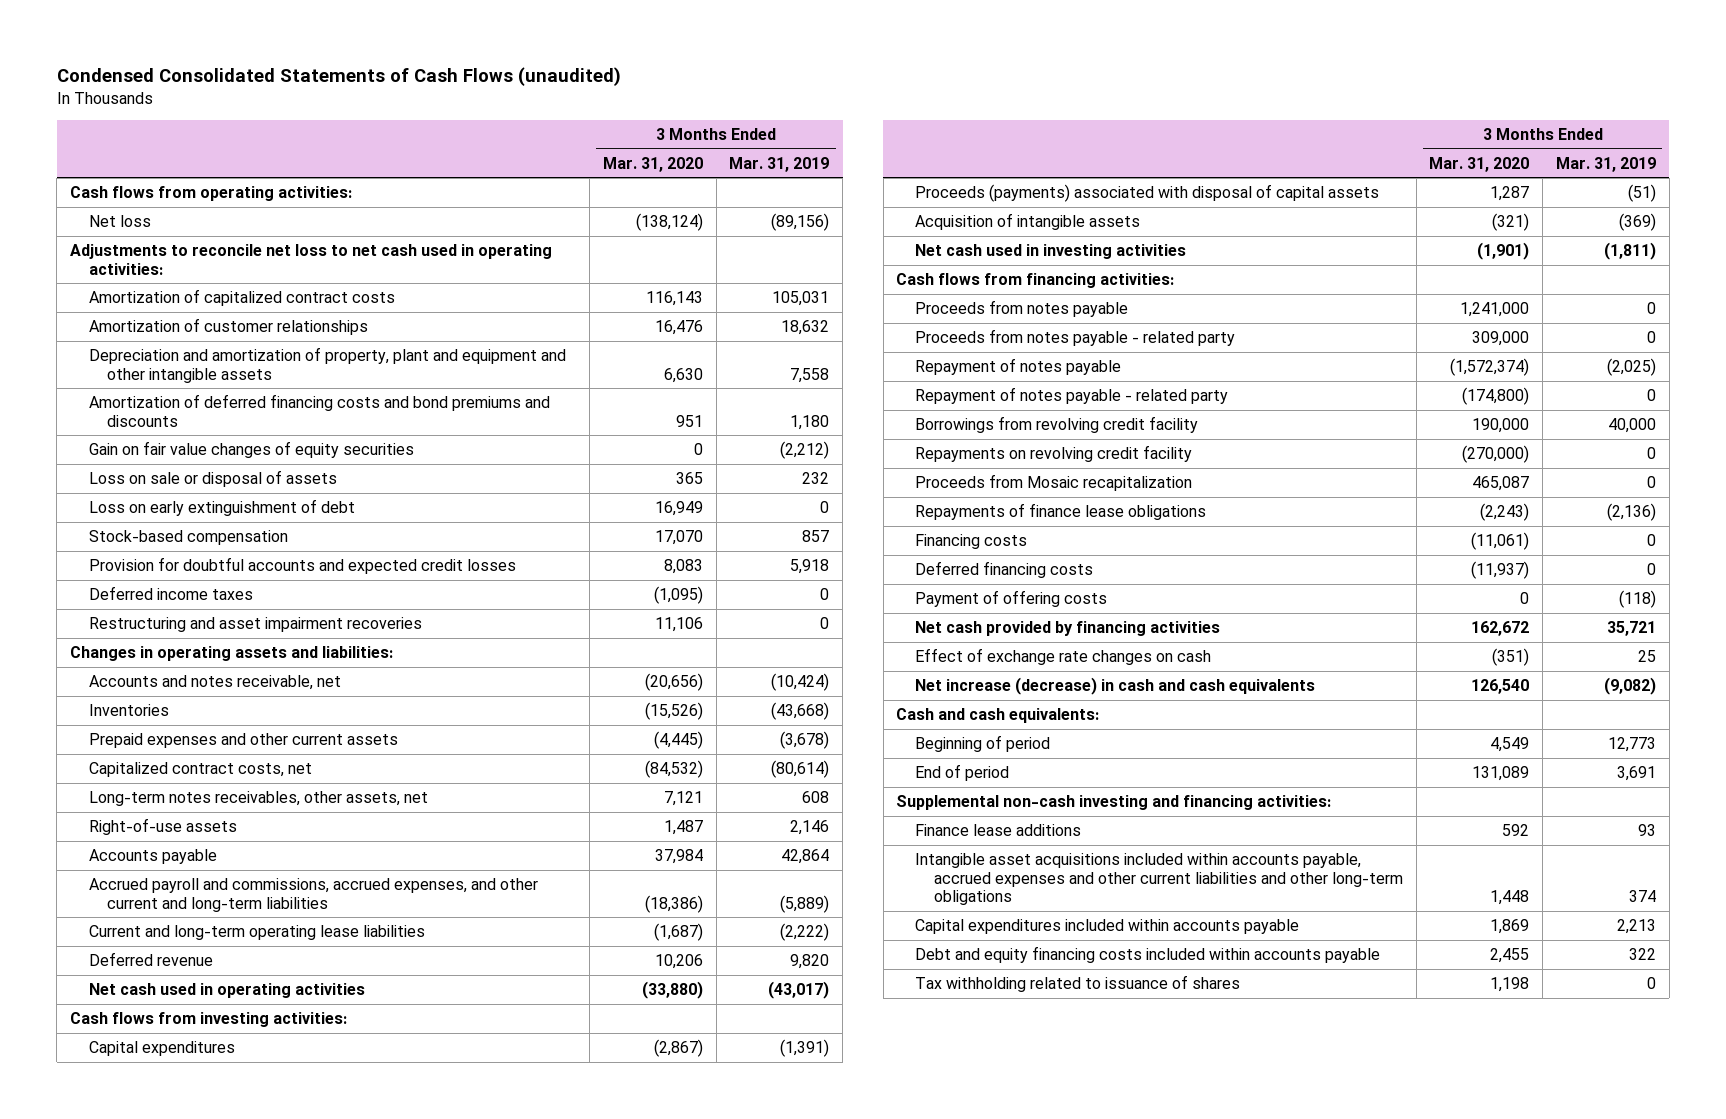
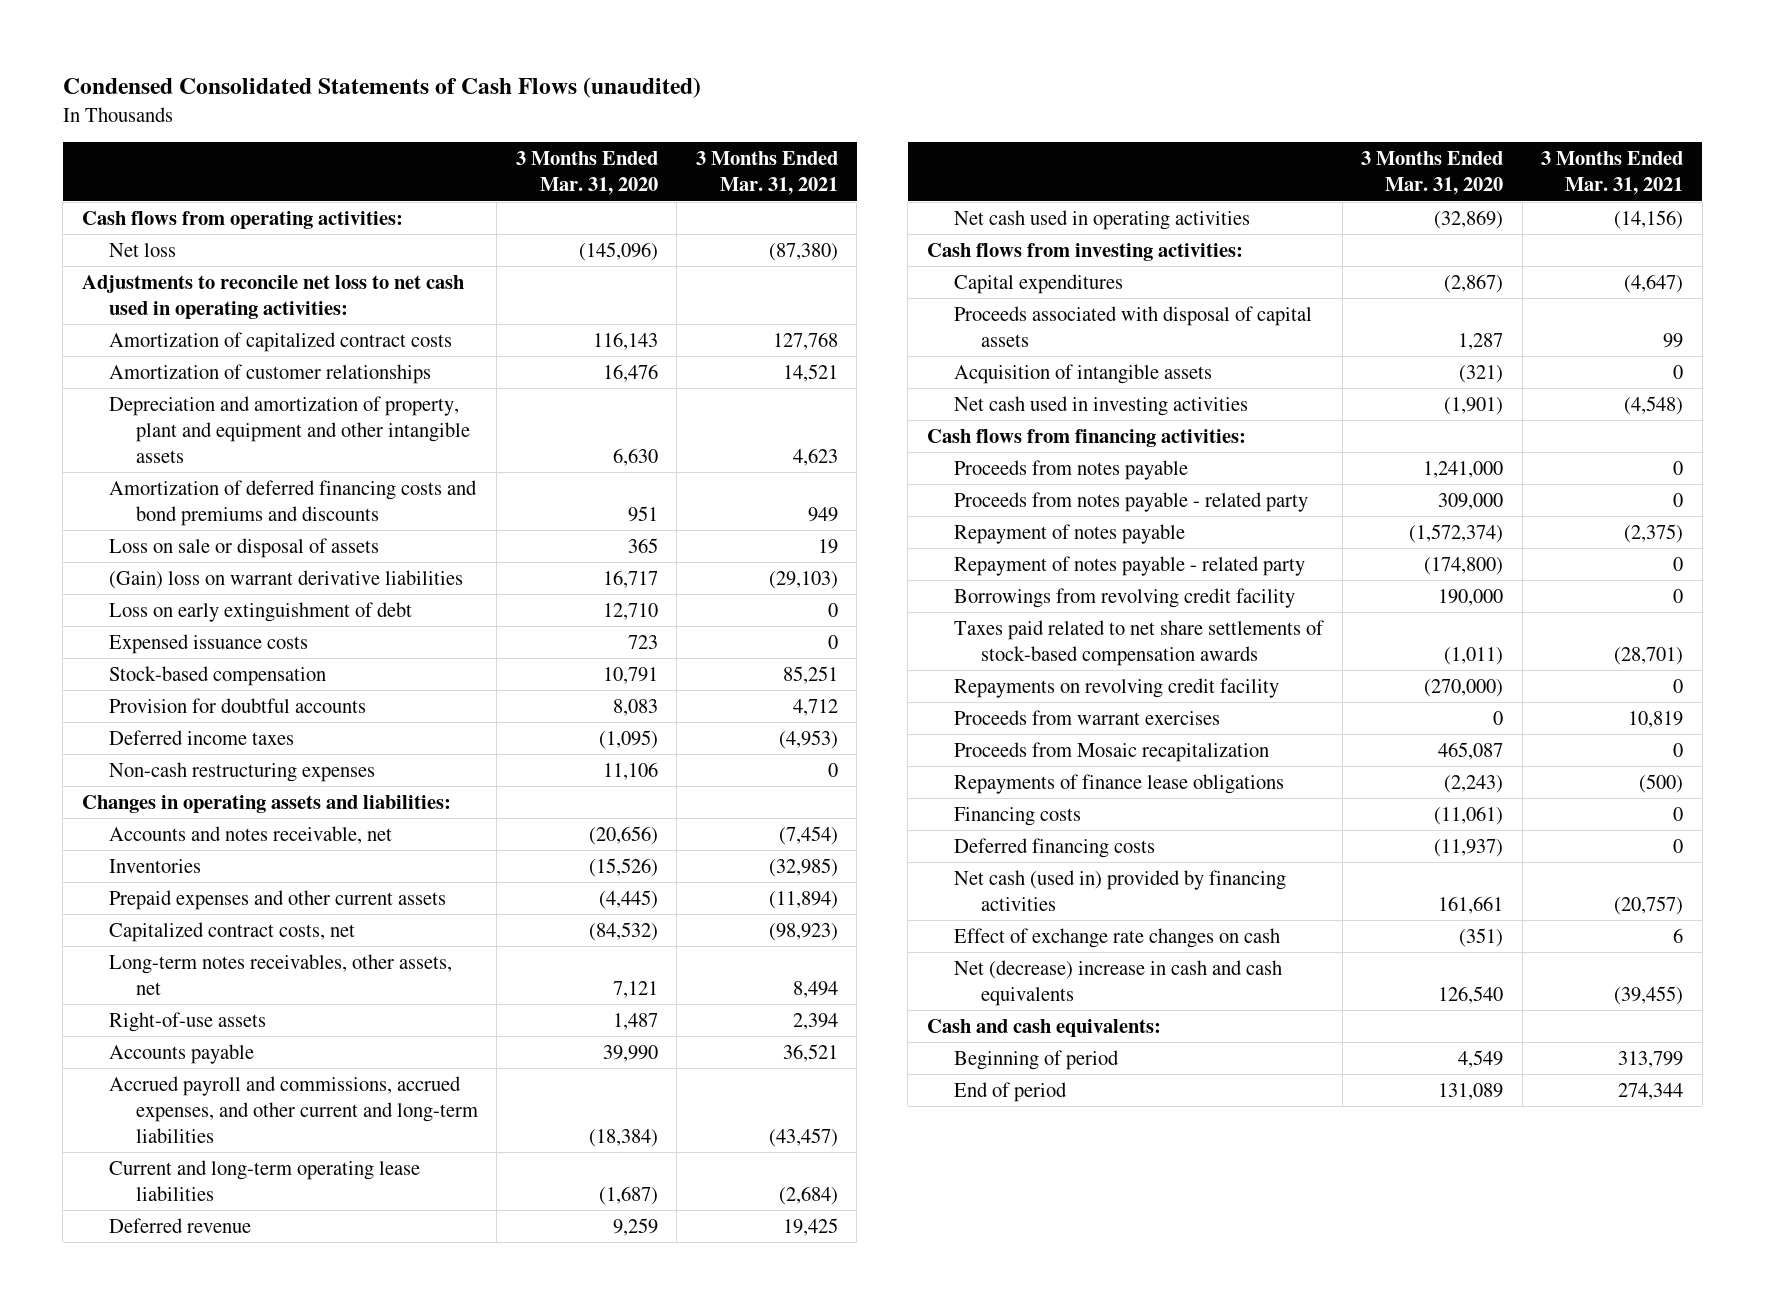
[729,156,830,172] Mar. 31, 2019 -> none
none -> [695,151,838,196] 3 Months Ended Mar. 31, 2021
[635,213,703,232] (138,124) -> [578,241,658,261] (145,096)
[88,441,414,459] Gain on fair value changes of equity securities -> none
none -> [108,569,463,589] (Gain) loss on warrant derivative liabilities
[654,501,703,517] 16,949 -> [602,602,658,620] 12,710
none -> [108,633,308,654] Expensed issuance costs
[654,530,703,546] 17,070 -> [602,666,658,684] 10,791
[88,557,516,575] Provision for doubtful accounts and expected credit losses -> [108,697,366,713] Provision for doubtful accounts
[88,617,422,633] Restructuring and asset impairment recoveries -> [108,761,375,782] Non-cash restructuring expenses
[654,849,703,865] 37,984 -> [602,1044,658,1062] 39,990
[644,894,703,913] (18,386) -> [588,1128,658,1147] (18,384)
[654,954,703,970] 10,206 -> [612,1217,658,1236] 9,259
[641,981,703,1000] (33,880) -> [1434,209,1504,229] (32,869)
[915,184,1380,203] Proceeds (payments) associated with disposal of capital assets -> [953,305,1312,347] Proceeds associated with disposal of capital assets
none -> [953,619,1324,666] Taxes paid related to net share settlements of stock-based compensation awards
none -> [953,709,1220,725] Proceeds from warrant exercises
[915,590,1108,608] Payment of offering costs -> none
[915,621,1221,637] Net cash provided by financing activities -> [953,869,1286,911] Net cash (used in) provided by financing activities
[1471,621,1530,637] 162,672 -> [1438,895,1504,914] 161,661
[915,677,1316,696] Net increase (decrease) in cash and cash equivalents -> [953,959,1282,1006] Net (decrease) increase in cash and cash equivalents
[896,795,1332,811] Supplemental non-cash investing and financing activities: -> none
[915,824,1082,837] Finance lease additions -> none
[915,853,1403,906] Intangible asset acquisitions included within accounts payable, accrued expenses and other current liabilities and other long-term obligations -> none
[915,919,1300,935] Capital expenditures included within accounts payable -> none
[915,946,1381,964] Debt and equity financing costs included within accounts payable -> none
[915,975,1241,993] Tax withholding related to issuance of shares -> none

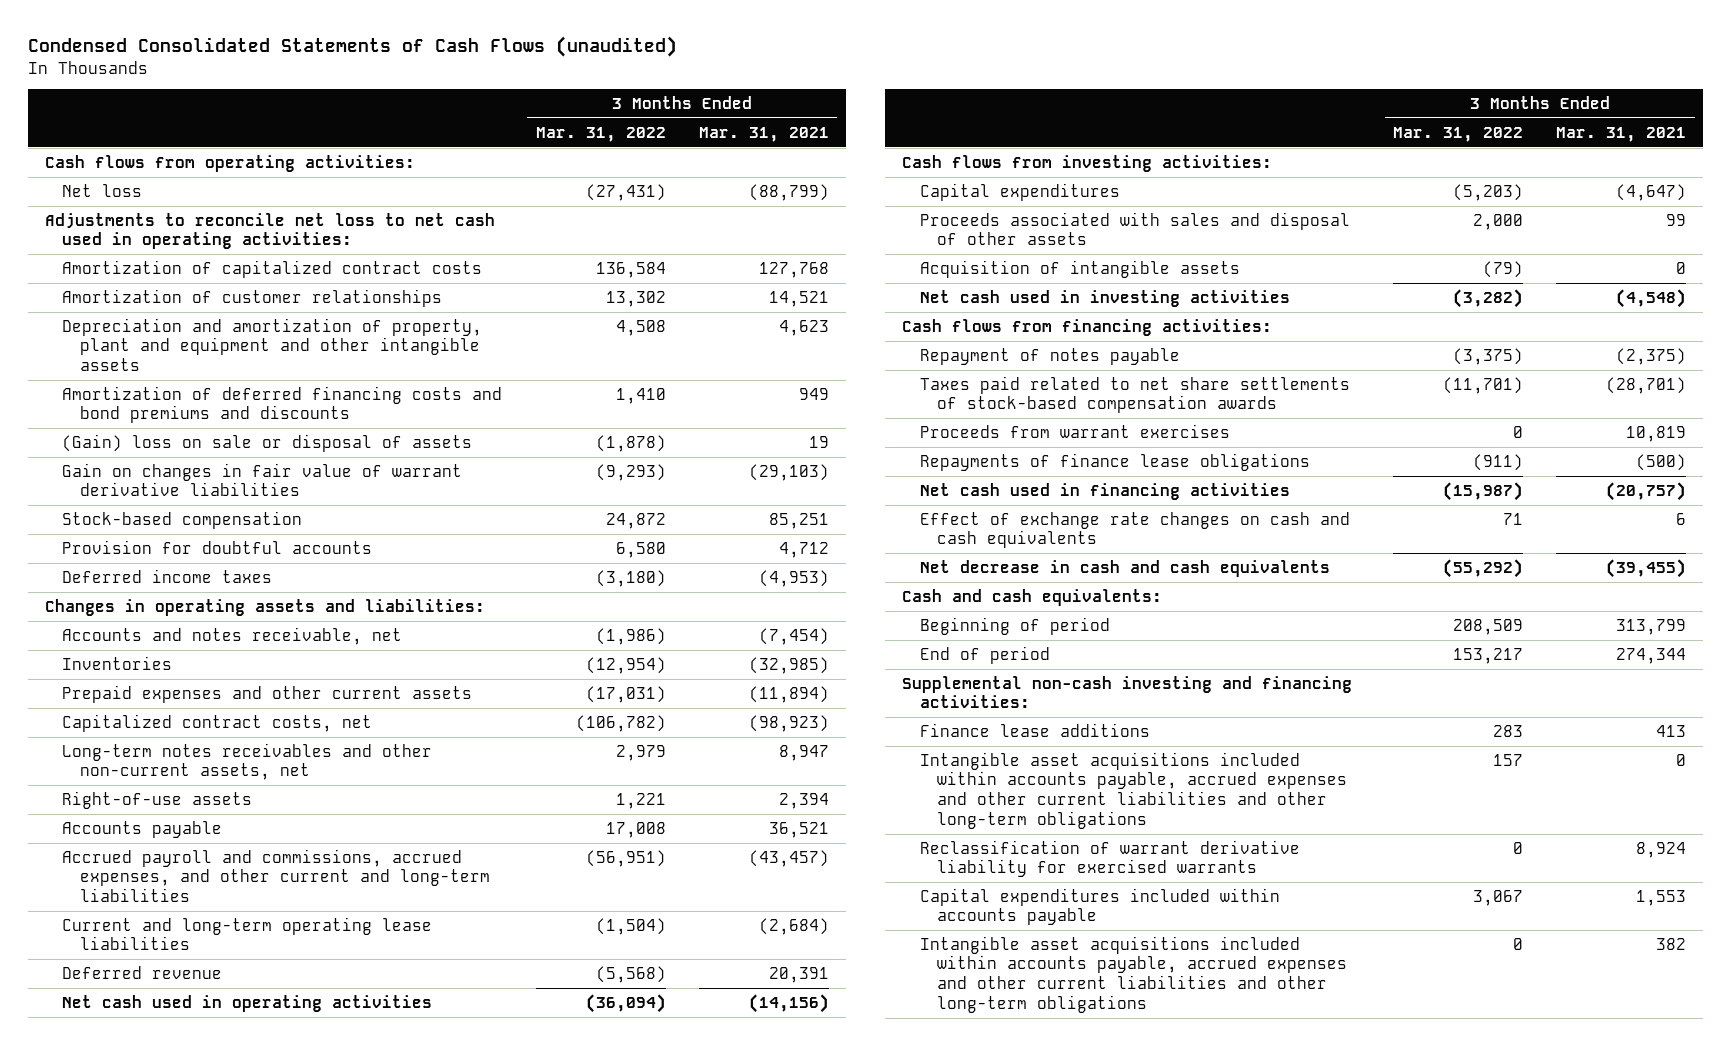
[515,151,658,196] 3 Months Ended Mar. 31, 2020 -> none
none -> [535,126,666,142] Mar. 31, 2022
[768,242,838,261] (87,380) -> [749,183,830,201] (88,799)
[108,601,412,622] Loss on early extinguishment of debt -> none
[108,633,308,654] Expensed issuance costs -> none
[108,537,379,558] Loss on sale or disposal of assets -> [62,433,473,452] (Gain) loss on sale or disposal of assets
[108,569,463,589] (Gain) loss on warrant derivative liabilities -> [62,462,463,497] Gain on changes in fair value of warrant derivative liabilities
[108,761,375,782] Non-cash restructuring expenses -> none
[108,953,452,995] Long-term notes receivables, other assets, net -> [62,742,433,781] Long-term notes receivables and other non-current assets, net
[792,980,838,998] 8,494 -> [779,744,830,761] 8,947
[782,1217,838,1236] 19,425 -> [769,966,830,983] 20,391
[953,305,1312,347] Proceeds associated with disposal of capital assets -> [919,211,1350,246] Proceeds associated with sales and disposal of other assets
[953,459,1188,480] Proceeds from notes payable -> none
[953,491,1308,512] Proceeds from notes payable - related party -> none
[953,555,1305,576] Repayment of notes payable - related party -> none
[953,587,1295,608] Borrowings from revolving credit facility -> none
[953,677,1279,698] Repayments on revolving credit facility -> none
[953,741,1269,762] Proceeds from Mosaic recapitalization -> none
[953,806,1081,826] Financing costs -> none
[953,837,1155,858] Deferred financing costs -> none
[953,869,1286,911] Net cash (used in) provided by financing activities -> [919,482,1290,500] Net cash used in financing activities
[953,927,1280,948] Effect of exchange rate changes on cash -> [919,511,1350,549] Effect of exchange rate changes on cash and cash equivalents
[953,959,1282,1006] Net (decrease) increase in cash and cash equivalents -> [919,559,1330,577] Net decrease in cash and cash equivalents
none -> [901,675,1352,709] Supplemental non-cash investing and financing activities:
none -> [919,722,1150,737] Finance lease additions
none -> [919,751,1348,829] Intangible asset acquisitions included within accounts payable, accrued expenses and other current liabilities and other long-term obligations
none -> [919,839,1300,878] Reclassification of warrant derivative liability for exercised warrants
none -> [919,887,1280,926] Capital expenditures included within accounts payable
none -> [919,935,1348,1013] Intangible asset acquisitions included within accounts payable, accrued expenses and other current liabilities and other long-term obligations

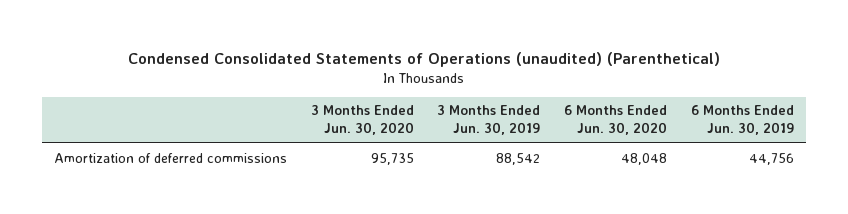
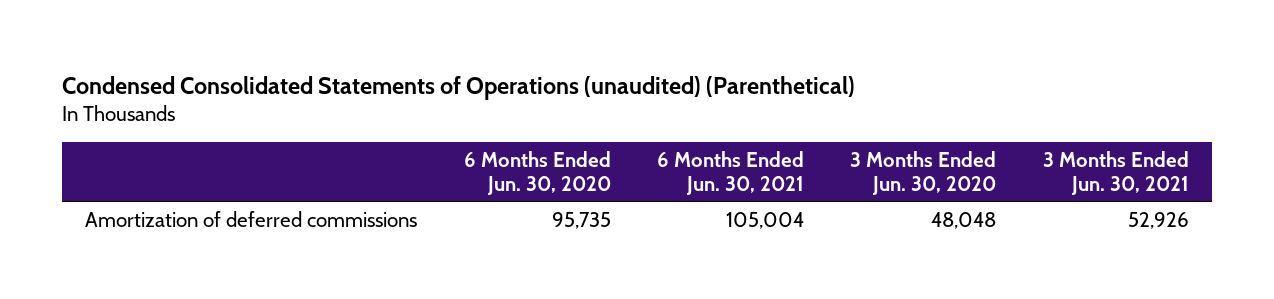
[437,105,541,136] 3 Months Ended Jun. 30, 2019 -> none
[691,105,795,136] 6 Months Ended Jun. 30, 2019 -> none
none -> [657,150,805,195] 6 Months Ended Jun. 30, 2021
none -> [1042,150,1189,195] 3 Months Ended Jun. 30, 2021
[370,152,414,165] 95,735 -> [931,211,997,229] 48,048
[621,152,668,165] 48,048 -> [551,211,611,229] 95,735

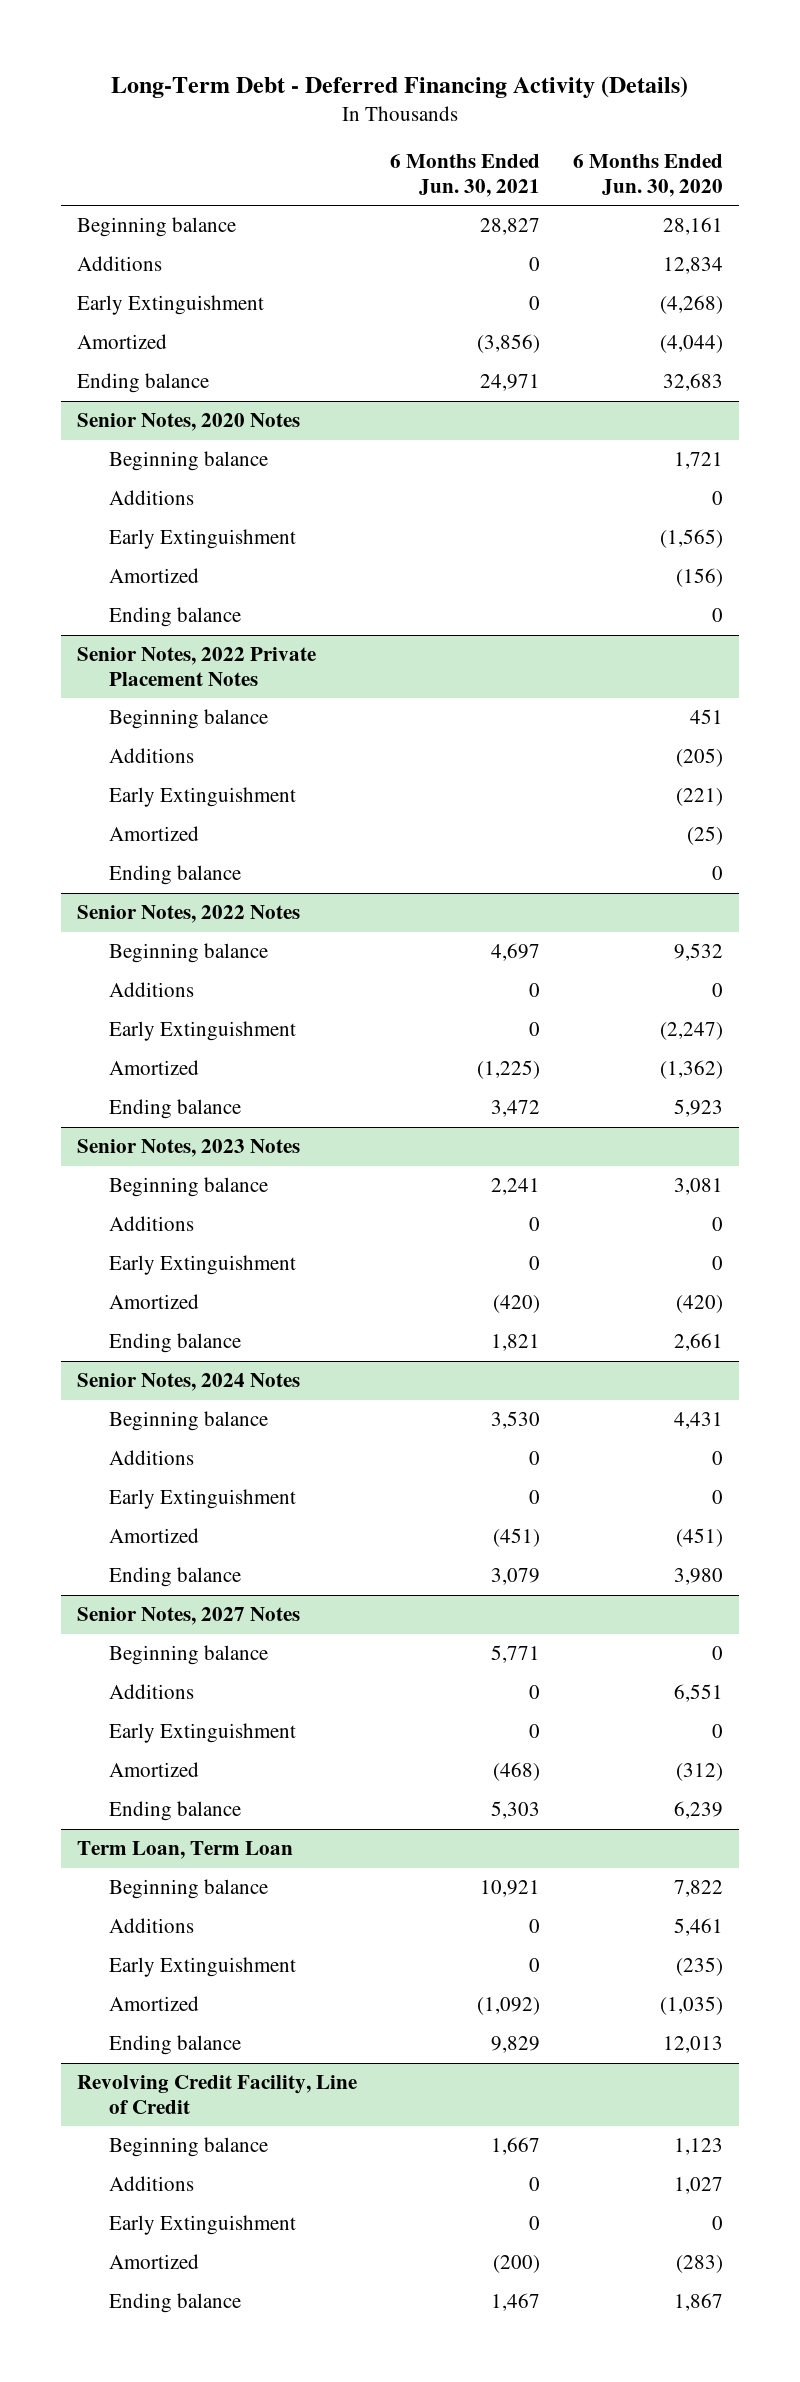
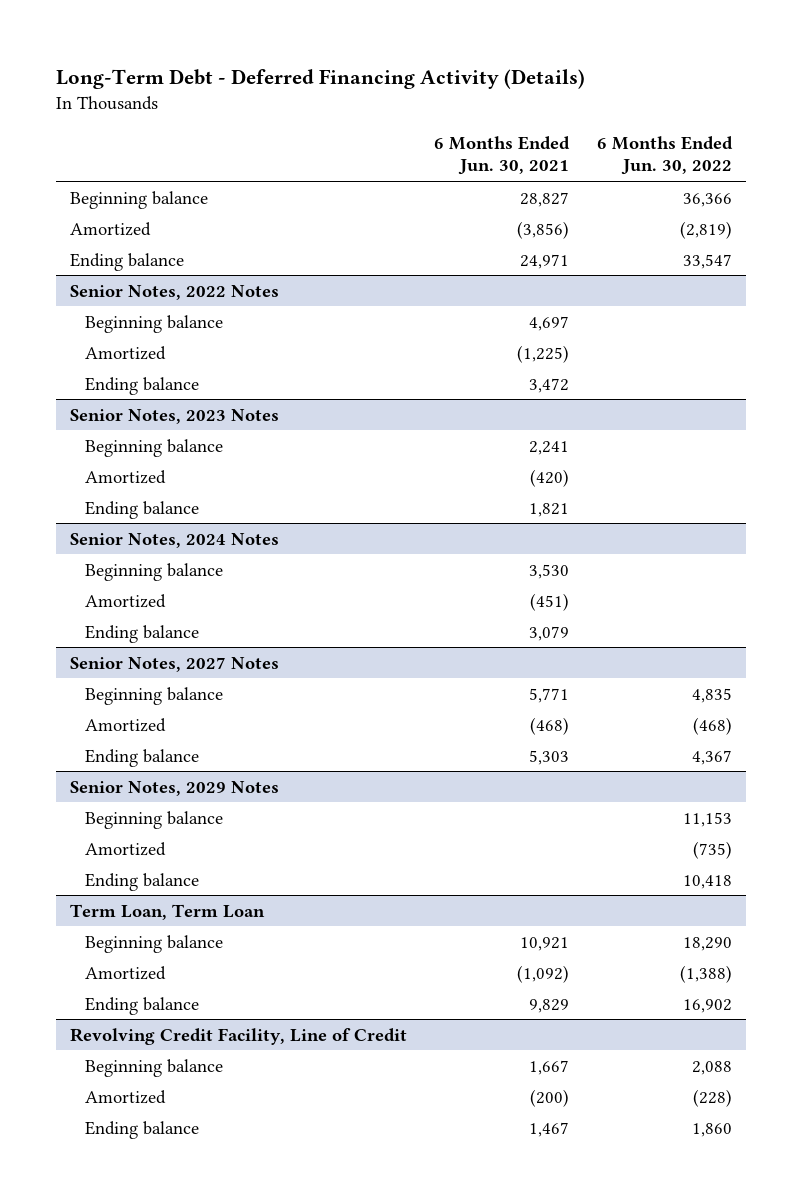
[572,154,723,197] 6 Months Ended Jun. 30, 2020 -> none
none -> [597,136,734,176] 6 Months Ended Jun. 30, 2022
[76,256,162,272] Additions -> none
[76,295,264,316] Early Extinguishment -> none
[76,413,300,432] Senior Notes, 2020 Notes -> none
[109,451,269,472] Beginning balance -> none
[109,490,195,506] Additions -> none
[109,529,297,550] Early Extinguishment -> none
[109,568,200,584] Amortized -> none
[109,607,242,628] Ending balance -> none
[76,647,316,686] Senior Notes, 2022 Private Placement Notes -> none
[109,709,269,730] Beginning balance -> none
[109,748,195,764] Additions -> none
[109,787,297,808] Early Extinguishment -> none
[109,826,200,842] Amortized -> none
[109,865,242,886] Ending balance -> none
[109,982,195,998] Additions -> none
[109,1021,297,1042] Early Extinguishment -> none
[109,1216,195,1232] Additions -> none
[109,1255,297,1276] Early Extinguishment -> none
[109,1450,195,1466] Additions -> none
[109,1489,297,1510] Early Extinguishment -> none
[109,1684,195,1700] Additions -> none
[109,1723,297,1744] Early Extinguishment -> none
none -> [69,780,279,796] Senior Notes, 2029 Notes
none -> [85,810,224,829] Beginning balance
none -> [85,841,167,856] Amortized
none -> [85,872,200,891] Ending balance
[109,1918,195,1934] Additions -> none
[109,1957,297,1978] Early Extinguishment -> none
[109,2176,195,2192] Additions -> none
[109,2215,297,2236] Early Extinguishment -> none

